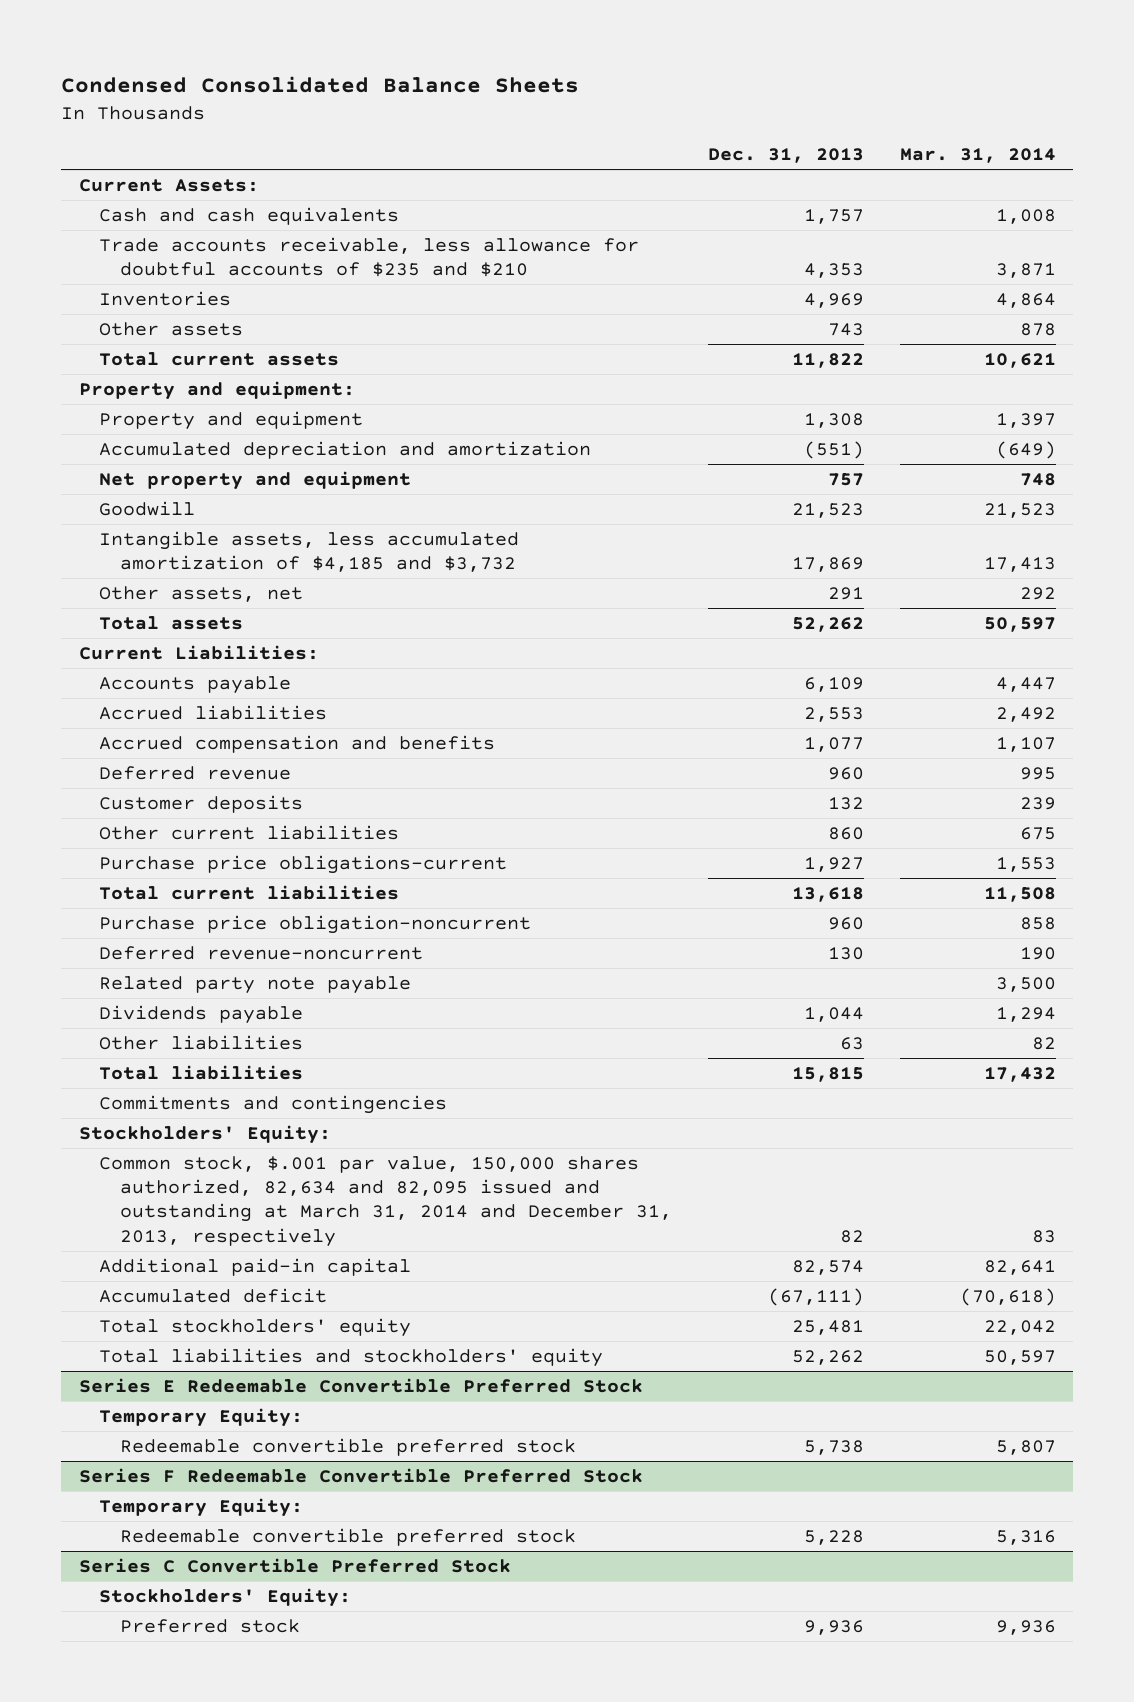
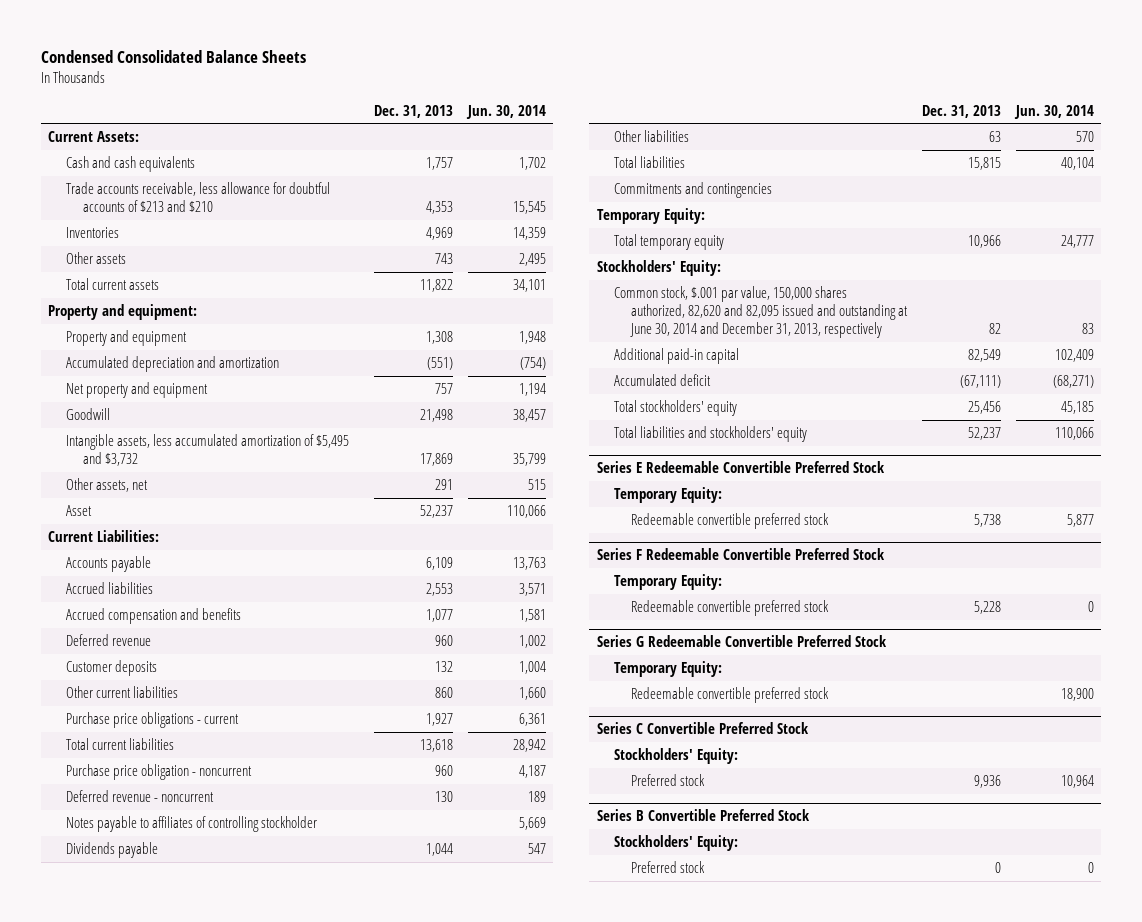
[899,148,1056,164] Mar. 31, 2014 -> none
none -> [465,104,546,119] Jun. 30, 2014
[99,236,640,278] Trade accounts receivable, less allowance for doubtful accounts of $235 and $210 -> [65,181,330,213] Trade accounts receivable, less allowance for doubtful accounts of $213 and $210
[791,502,864,518] 21,523 -> [419,408,453,422] 21,498
[99,530,520,573] Intangible assets, less accumulated amortization of $4,185 and $3,732 -> [65,433,349,467] Intangible assets, less accumulated amortization of $5,495 and $3,732
[99,615,244,630] Total assets -> [65,504,92,516] Asset
[791,616,864,632] 52,262 -> [419,504,453,518] 52,237
[99,854,508,874] Purchase price obligations-current -> [65,711,239,728] Purchase price obligations - current
[99,914,532,934] Purchase price obligation-noncurrent -> [65,763,252,780] Purchase price obligation - noncurrent
[99,945,424,960] Deferred revenue-noncurrent -> [65,789,214,802] Deferred revenue - noncurrent
[99,975,412,994] Related party note payable -> [65,815,317,832] Notes payable to affiliates of controlling stockholder
none -> [596,207,705,224] Temporary Equity:
none -> [614,233,725,250] Total temporary equity
[99,1155,673,1247] Common stock, $.001 par value, 150,000 shares authorized, 82,634 and 82,095 issued and outstanding at March 31, 2014 and December 31, 2013, respectively -> [614,285,909,339] Common stock, $.001 par value, 150,000 shares authorized, 82,620 and 82,095 issued and outstanding at June 30, 2014 and December 31, 2013, respectively
[791,1259,864,1275] 82,574 -> [968,348,1002,362] 82,549
[791,1319,864,1335] 25,481 -> [968,400,1002,414] 25,456
[791,1349,864,1365] 52,262 -> [968,426,1002,440] 52,237
none -> [596,635,887,648] Series G Redeemable Convertible Preferred Stock
none -> [614,660,723,677] Temporary Equity:
none -> [631,686,830,703] Redeemable convertible preferred stock
none -> [596,809,810,822] Series B Convertible Preferred Stock
none -> [614,834,739,851] Stockholders' Equity:
none -> [631,860,706,873] Preferred stock

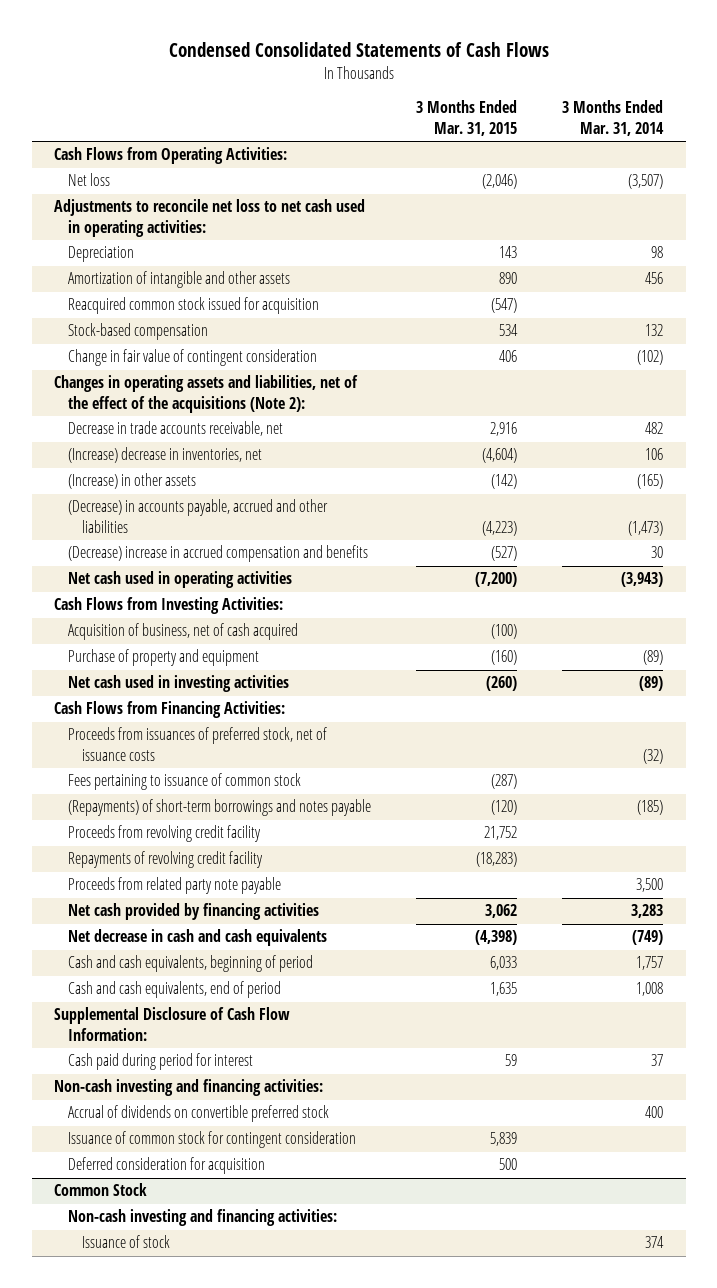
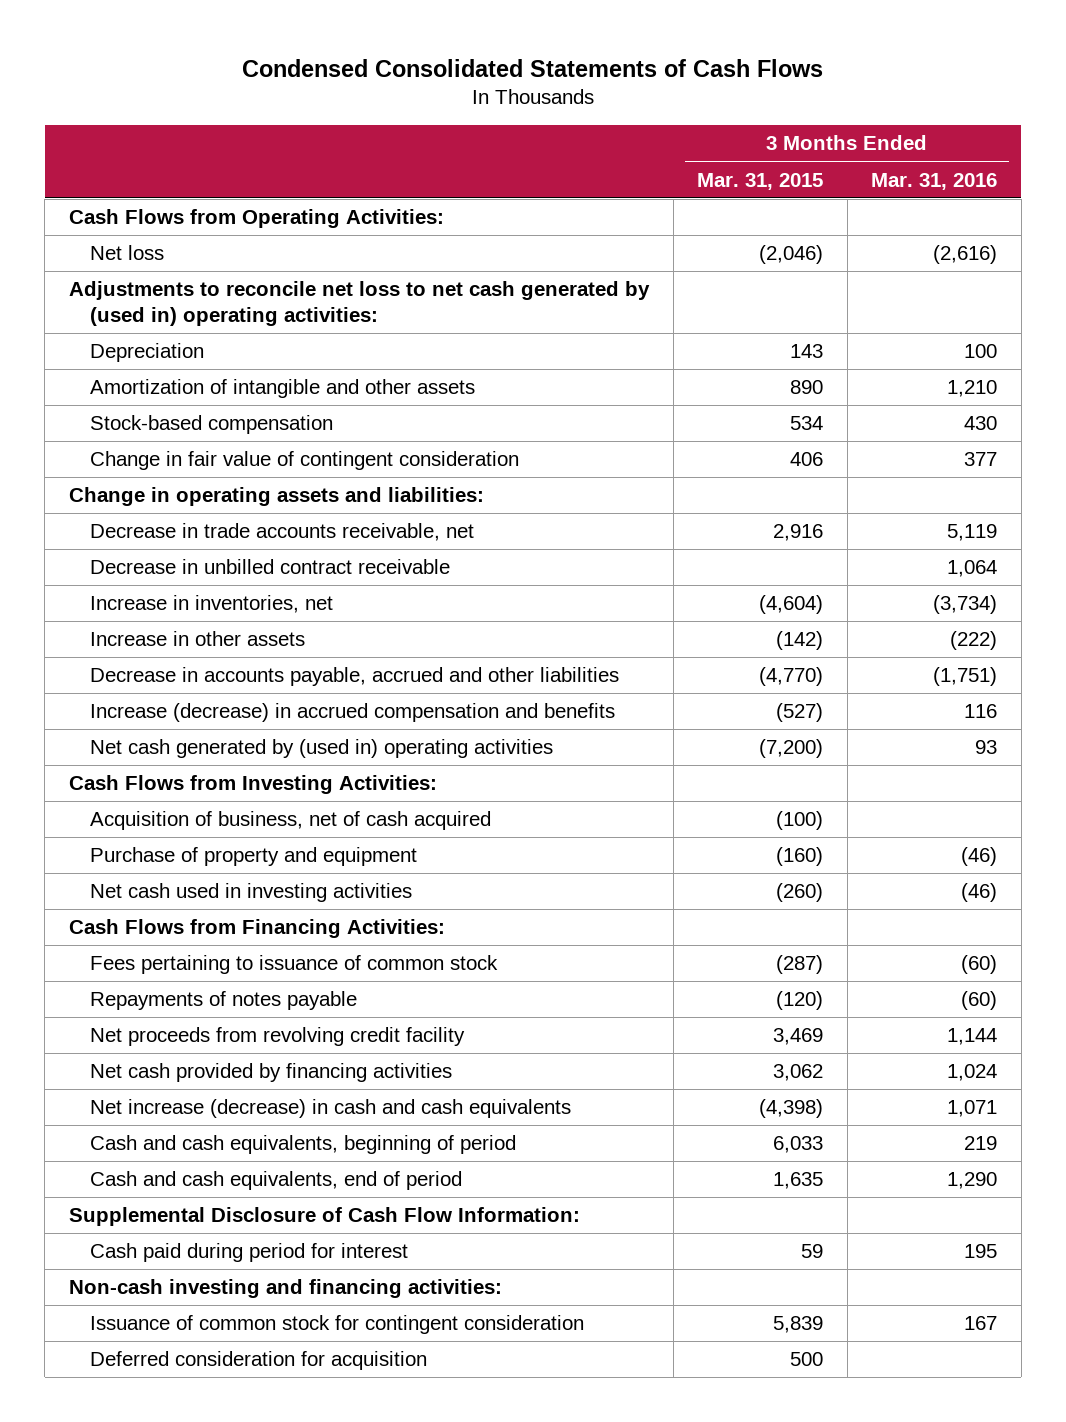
[562,100,665,137] 3 Months Ended Mar. 31, 2014 -> none
none -> [871,172,998,190] Mar. 31, 2016
[54,199,366,238] Adjustments to reconcile net loss to net cash used in operating activities: -> [68,281,650,326] Adjustments to reconcile net loss to net cash generated by (used in) operating activities:
[68,297,320,315] Reacquired common stock issued for acquisition -> none
[54,375,359,414] Changes in operating assets and liabilities, net of the effect of the acquisitions (Note 2): -> [68,487,484,507] Change in operating assets and liabilities:
none -> [90,559,451,575] Decrease in unbilled contract receivable
[68,447,263,464] (Increase) decrease in inventories, net -> [90,595,334,614] Increase in inventories, net
[68,473,197,490] (Increase) in other assets -> [90,631,306,647] Increase in other assets
[68,499,329,534] (Decrease) in accounts payable, accrued and other liabilities -> [90,667,620,687] Decrease in accounts payable, accrued and other liabilities
[482,521,518,537] (4,223) -> [759,667,824,687] (4,770)
[68,545,369,563] (Decrease) increase in accrued compensation and benefits -> [90,703,616,723] Increase (decrease) in accrued compensation and benefits
[68,571,293,589] Net cash used in operating activities -> [90,739,554,759] Net cash generated by (used in) operating activities
[68,727,328,762] Proceeds from issuances of preferred stock, net of issuance costs -> none
[68,851,264,869] Repayments of revolving credit facility -> none
[68,877,282,895] Proceeds from related party note payable -> none
[68,799,372,817] (Repayments) of short-term borrowings and notes payable -> [90,991,358,1011] Repayments of notes payable
[68,825,262,843] Proceeds from revolving credit facility -> [90,1027,466,1047] Net proceeds from revolving credit facility
[484,826,518,841] 21,752 -> [773,1028,824,1046] 3,469
[68,929,328,947] Net decrease in cash and cash equivalents -> [90,1099,572,1119] Net increase (decrease) in cash and cash equivalents
[68,1105,330,1123] Accrual of dividends on convertible preferred stock -> none
[54,1183,148,1197] Common Stock -> none
[68,1209,338,1227] Non-cash investing and financing activities: -> none
[81,1235,170,1249] Issuance of stock -> none

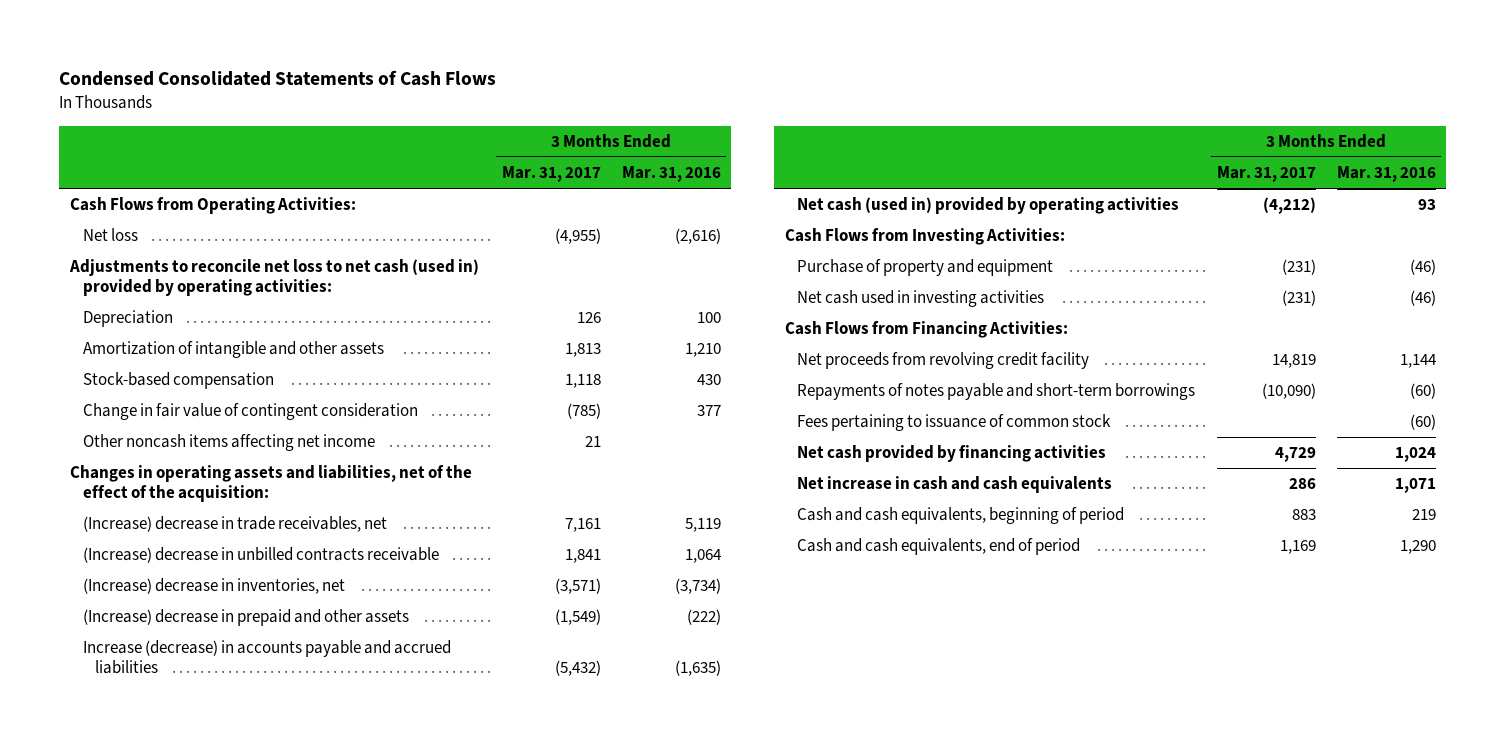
[697,172,824,190] Mar. 31, 2015 -> none
none -> [501,166,601,183] Mar. 31, 2017
[68,281,650,326] Adjustments to reconcile net loss to net cash generated by (used in) operating activities: -> [68,259,479,297] Adjustments to reconcile net loss to net cash (used in) provided by operating activities:
[90,703,616,723] Increase (decrease) in accrued compensation and benefits -> none
none -> [82,434,375,452] Other noncash items affecting net income
[68,487,484,507] Change in operating assets and liabilities: -> [69,465,472,503] Changes in operating assets and liabilities, net of the effect of the acquisition:
[90,523,475,542] Decrease in trade accounts receivable, net -> [82,516,387,533] (Increase) decrease in trade receivables, net
[90,559,451,575] Decrease in unbilled contract receivable -> [82,547,439,564] (Increase) decrease in unbilled contracts receivable
[90,595,334,614] Increase in inventories, net -> [82,578,345,595] (Increase) decrease in inventories, net
[90,631,306,647] Increase in other assets -> [82,609,409,627] (Increase) decrease in prepaid and other assets
[90,667,620,687] Decrease in accounts payable, accrued and other liabilities -> [82,640,451,675] Increase (decrease) in accounts payable and accrued liabilities
[933,667,998,687] (1,751) -> [674,660,721,677] (1,635)
[90,739,554,759] Net cash generated by (used in) operating activities -> [797,197,1180,215] Net cash (used in) provided by operating activities
[90,811,492,831] Acquisition of business, net of cash acquired -> none
[90,991,358,1011] Repayments of notes payable -> none
none -> [797,383,1196,401] Repayments of notes payable and short-term borrowings
[90,955,499,975] Fees pertaining to issuance of common stock -> [797,414,1112,432] Fees pertaining to issuance of common stock
[90,1099,572,1119] Net increase (decrease) in cash and cash equivalents -> [797,476,1113,494] Net increase in cash and cash equivalents
[68,1207,580,1227] Supplemental Disclosure of Cash Flow Information: -> none
[90,1243,409,1263] Cash paid during period for interest -> none
[68,1279,502,1299] Non-cash investing and financing activities: -> none
[90,1315,585,1335] Issuance of common stock for contingent consideration -> none
[90,1351,428,1371] Deferred consideration for acquisition -> none

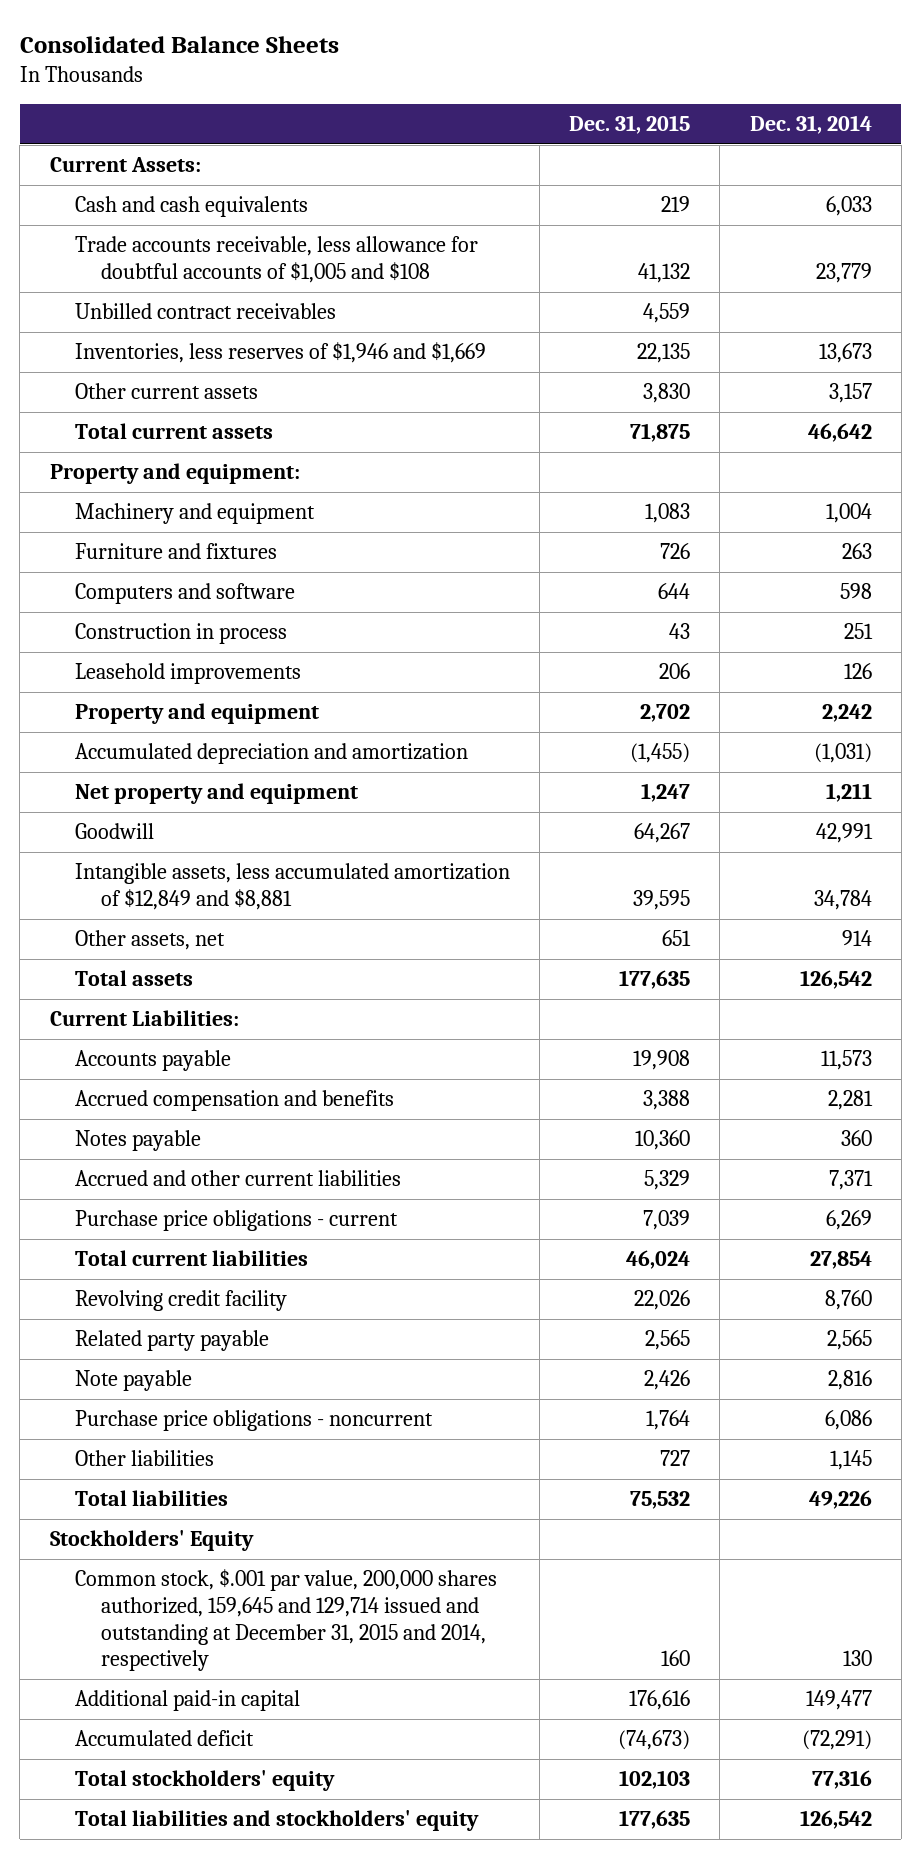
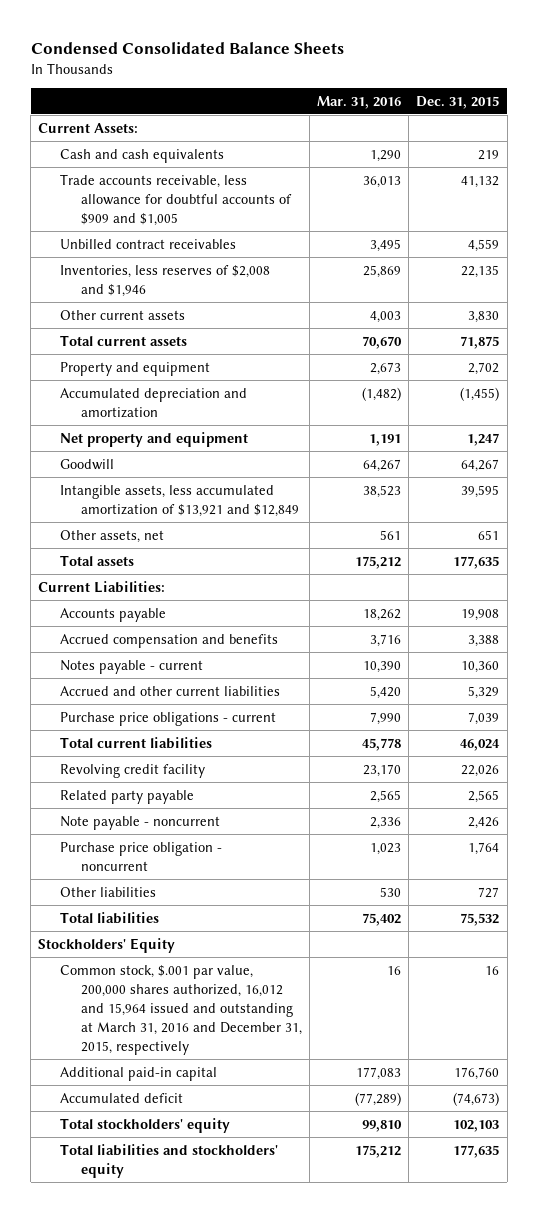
[19,36,339,54] Consolidated Balance Sheets -> [30,41,344,54] Condensed Consolidated Balance Sheets
[749,115,872,135] Dec. 31, 2014 -> none
none -> [317,95,402,109] Mar. 31, 2016
[75,236,479,283] Trade accounts receivable, less allowance for doubtful accounts of $1,005 and $108 -> [59,173,293,226] Trade accounts receivable, less allowance for doubtful accounts of $909 and $1,005
[75,342,487,364] Inventories, less reserves of $1,946 and $1,669 -> [59,264,270,297] Inventories, less reserves of $2,008 and $1,946
[49,463,300,485] Property and equipment: -> none
[75,503,316,525] Machinery and equipment -> none
[75,543,278,560] Furniture and fixtures -> none
[75,583,296,605] Computers and software -> none
[75,623,288,645] Construction in process -> none
[75,663,302,685] Leasehold improvements -> none
[75,863,511,910] Intangible assets, less accumulated amortization of $12,849 and $8,881 -> [59,484,300,517] Intangible assets, less accumulated amortization of $13,921 and $12,849
[75,1130,202,1152] Notes payable -> [59,659,203,674] Notes payable - current
[75,1370,193,1392] Note payable -> [59,815,220,830] Note payable - noncurrent
[75,1410,434,1432] Purchase price obligations - noncurrent -> [59,841,222,871] Purchase price obligation - noncurrent
[75,1569,498,1672] Common stock, $.001 par value, 200,000 shares authorized, 159,645 and 129,714 issued and outstanding at December 31, 2015 and 2014, respectively -> [59,964,303,1055] Common stock, $.001 par value, 200,000 shares authorized, 16,012 and 15,964 issued and outstanding at March 31, 2016 and December 31, 2015, respectively
[661,1650,691,1667] 160 -> [485,965,500,975] 16
[629,1690,691,1711] 176,616 -> [454,1066,500,1080] 176,760

